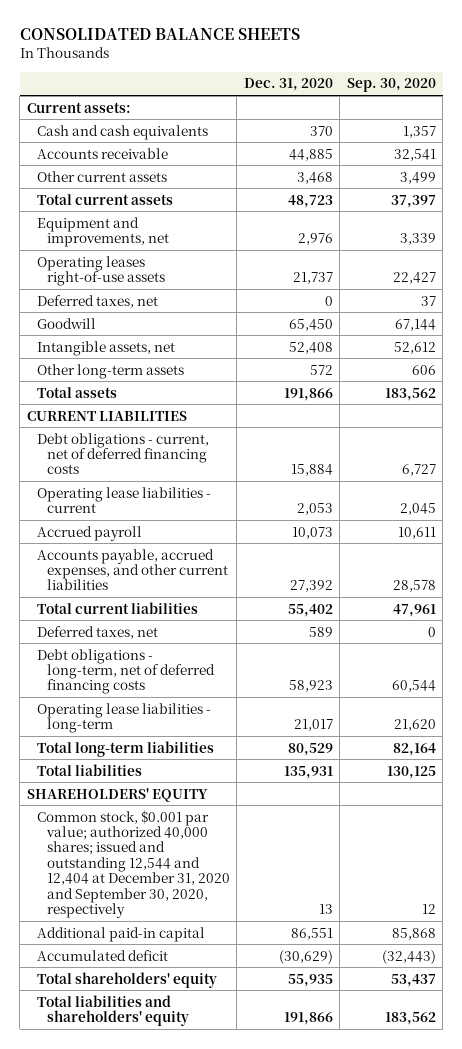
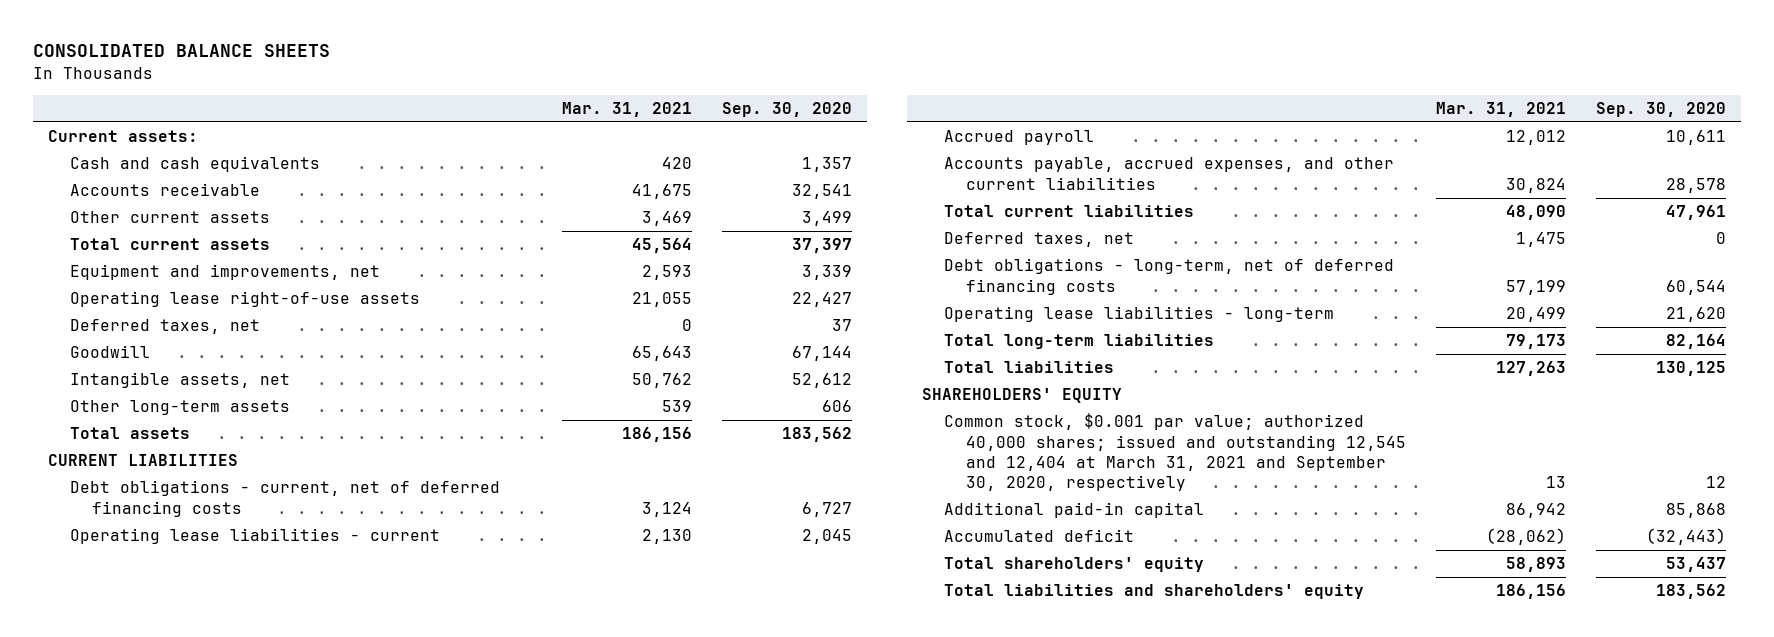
[243,78,333,92] Dec. 31, 2020 -> none
none -> [562,102,693,118] Mar. 31, 2021
[36,255,165,287] Operating leases right-of-use assets -> [69,291,420,308] Operating lease right-of-use assets
[36,809,230,919] Common stock, $0.001 par value; authorized 40,000 shares; issued and outstanding 12,544 and 12,404 at December 31, 2020 and September 30, 2020, respectively -> [943,413,1407,492] Common stock, $0.001 par value; authorized 40,000 shares; issued and outstanding 12,545 and 12,404 at March 31, 2021 and September 30, 2020, respectively

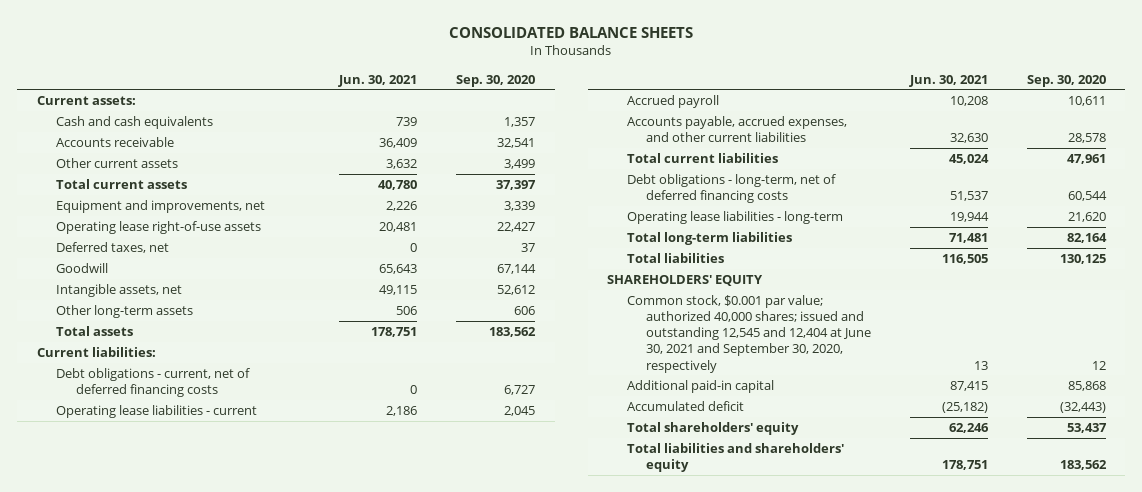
[562,102,693,118] Mar. 31, 2021 -> none
none -> [338,74,418,87] Jun. 30, 2021
[47,454,238,467] CURRENT LIABILITIES -> [36,347,156,358] Current liabilities:
[943,232,1134,248] Deferred taxes, net -> none
[943,413,1407,492] Common stock, $0.001 par value; authorized 40,000 shares; issued and outstanding 12,545 and 12,404 at March 31, 2021 and September 30, 2020, respectively -> [626,295,871,373] Common stock, $0.001 par value; authorized 40,000 shares; issued and outstanding 12,545 and 12,404 at June 30, 2021 and September 30, 2020, respectively

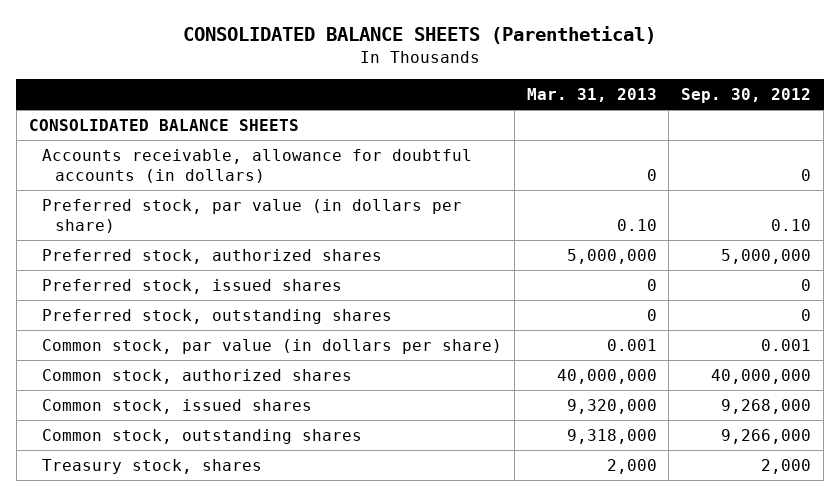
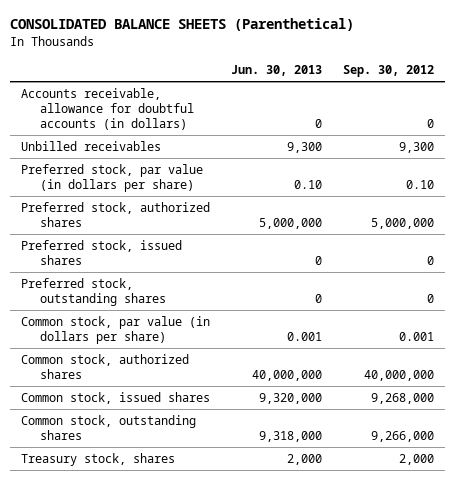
[526,87,657,102] Mar. 31, 2013 -> none
none -> [231,64,323,76] Jun. 30, 2013
[28,118,299,131] CONSOLIDATED BALANCE SHEETS -> none
none -> [20,140,161,151] Unbilled receivables

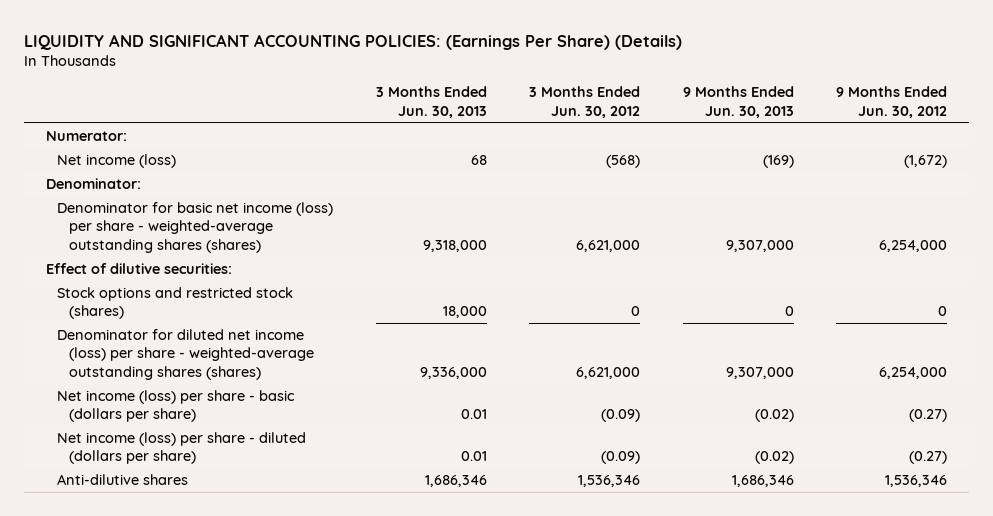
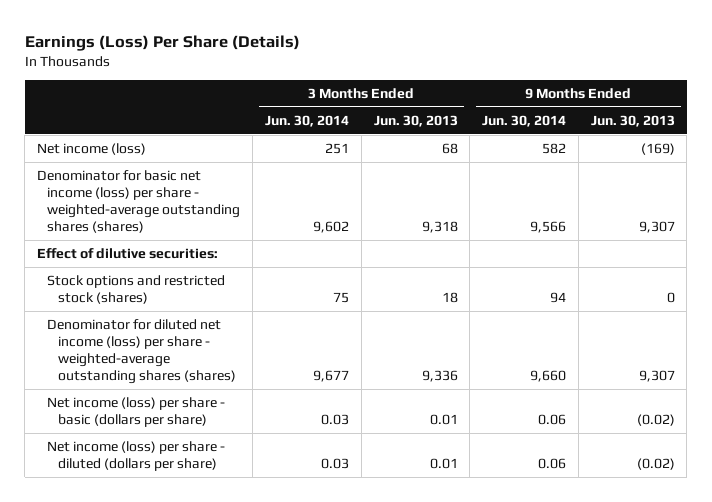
[24,33,683,50] LIQUIDITY AND SIGNIFICANT ACCOUNTING POLICIES: (Earnings Per Share) (Details) -> [24,34,300,51] Earnings (Loss) Per Share (Details)
[529,86,641,118] 3 Months Ended Jun. 30, 2012 -> none
[836,86,948,118] 9 Months Ended Jun. 30, 2012 -> none
none -> [264,114,349,127] Jun. 30, 2014
none -> [482,114,567,127] Jun. 30, 2014
[45,131,127,142] Numerator: -> none
[45,178,141,190] Denominator: -> none
[422,239,487,252] 9,318,000 -> [421,221,458,234] 9,318
[725,239,794,252] 9,307,000 -> [638,221,675,234] 9,307
[442,306,487,319] 18,000 -> [441,292,458,304] 18
[419,366,487,379] 9,336,000 -> [421,370,458,383] 9,336
[725,366,794,379] 9,307,000 -> [638,370,675,383] 9,307
[57,474,189,486] Anti-dilutive shares -> none

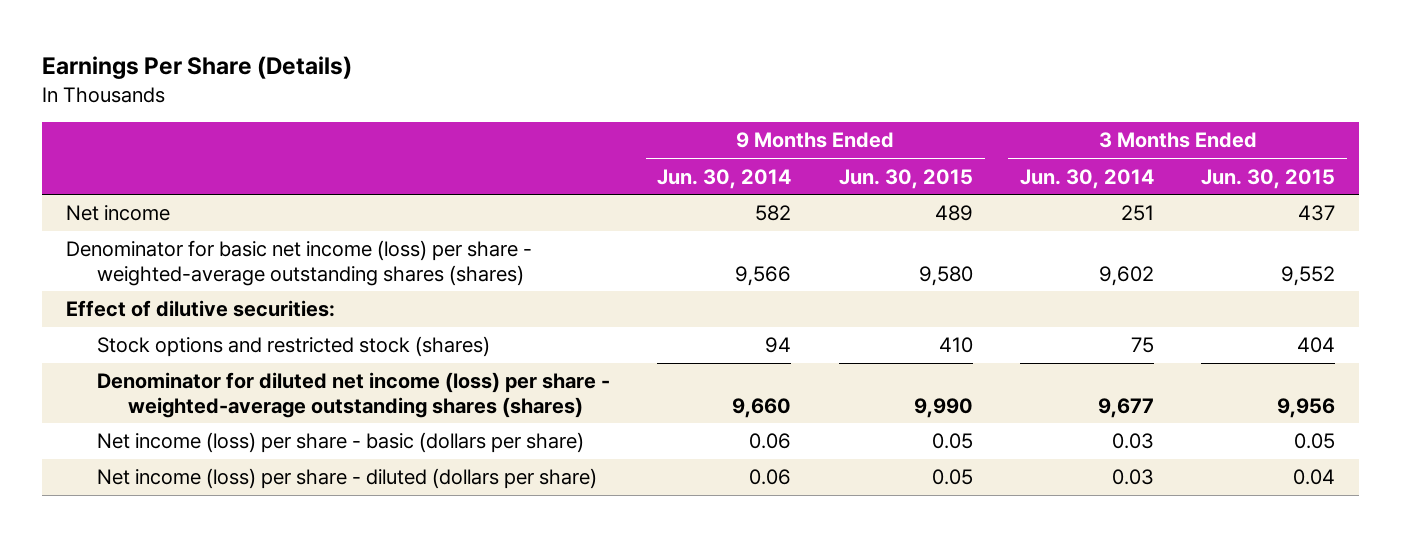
[24,34,300,51] Earnings (Loss) Per Share (Details) -> [42,56,353,80] Earnings Per Share (Details)
[373,114,458,127] Jun. 30, 2013 -> none
[590,114,675,127] Jun. 30, 2013 -> none
none -> [838,168,973,189] Jun. 30, 2015
none -> [1201,168,1336,189] Jun. 30, 2015
[37,143,147,156] Net income (loss) -> [66,205,171,222] Net income

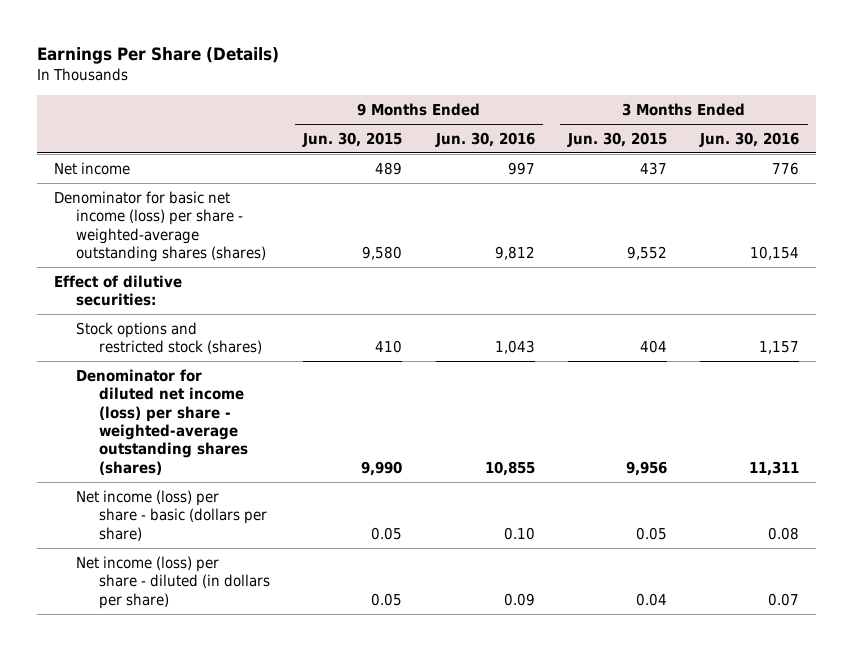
[657,168,792,189] Jun. 30, 2014 -> none
[1019,168,1154,189] Jun. 30, 2014 -> none
none -> [434,131,535,147] Jun. 30, 2016
none -> [699,131,800,147] Jun. 30, 2016
[97,468,598,490] Net income (loss) per share - diluted (dollars per share) -> [76,555,271,609] Net income (loss) per share - diluted (in dollars per share)

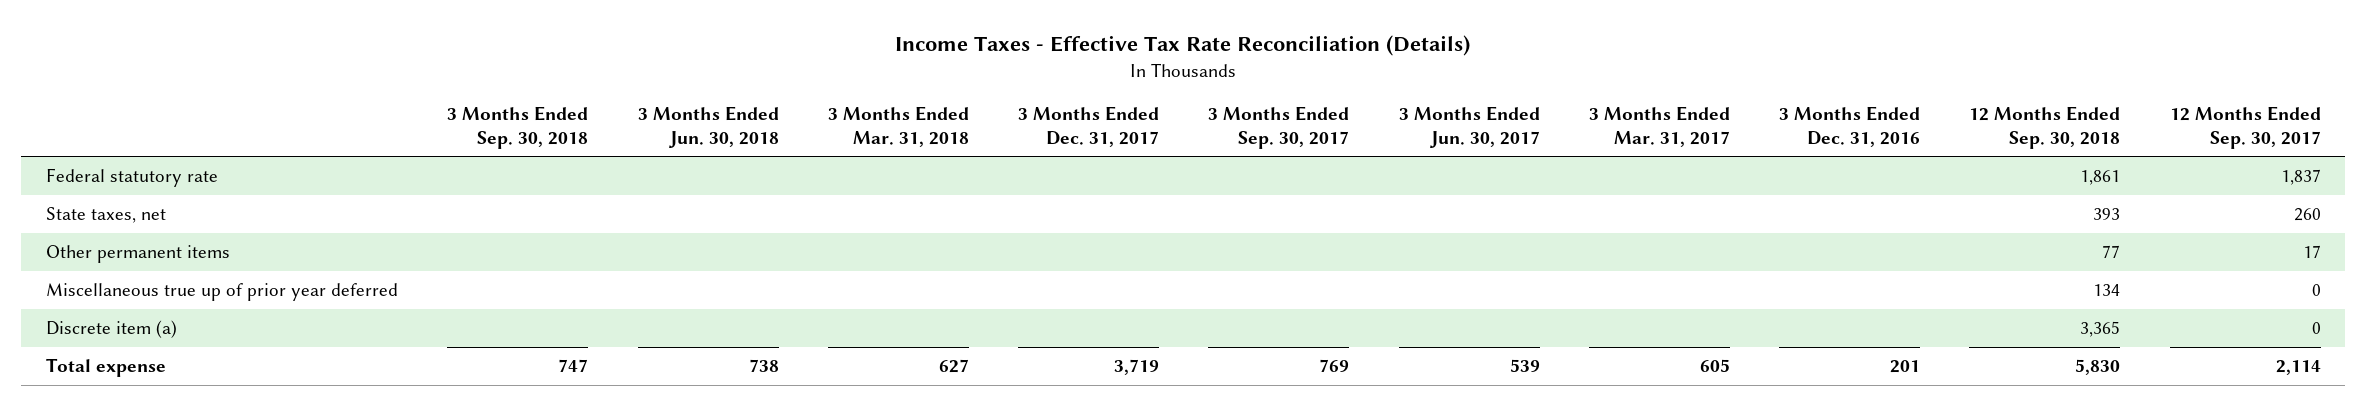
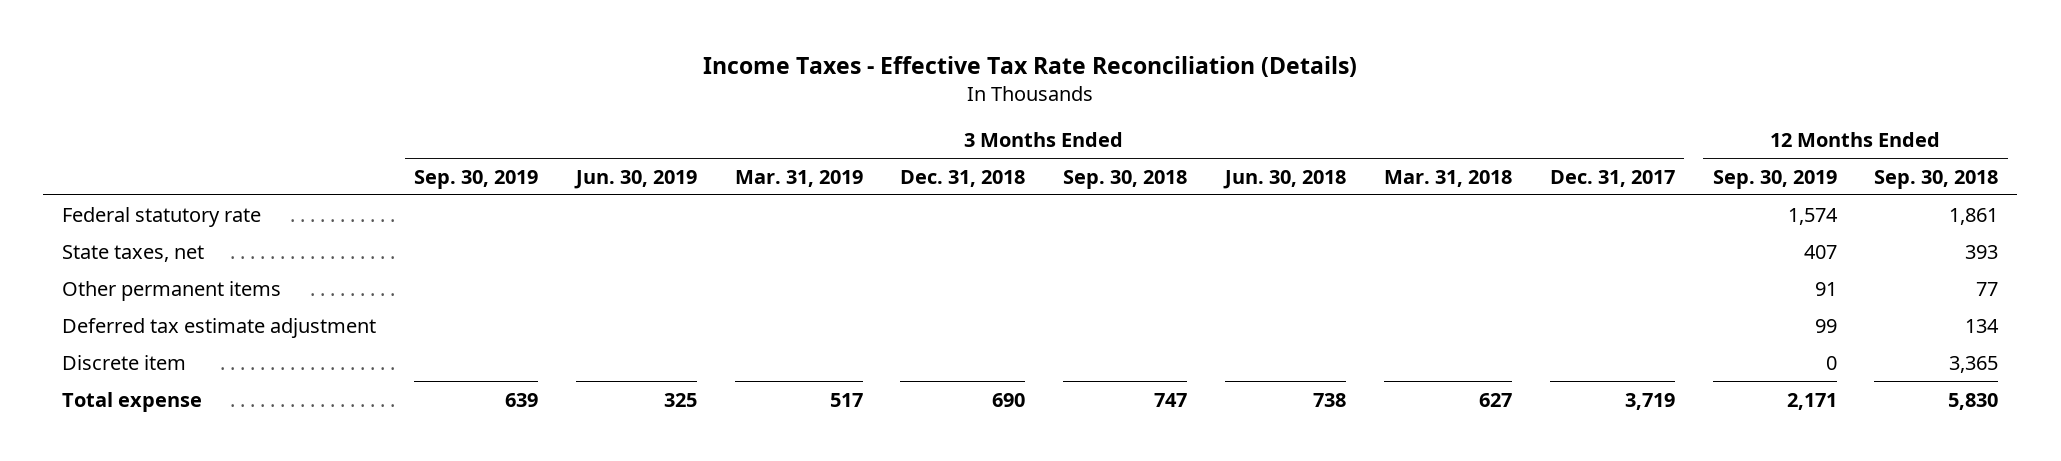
[1208,106,1350,149] 3 Months Ended Sep. 30, 2017 -> none
[1398,106,1540,148] 3 Months Ended Jun. 30, 2017 -> none
[1588,106,1730,147] 3 Months Ended Mar. 31, 2017 -> none
[1779,106,1921,147] 3 Months Ended Dec. 31, 2016 -> none
[2169,106,2321,149] 12 Months Ended Sep. 30, 2017 -> none
none -> [413,169,538,189] Sep. 30, 2019
none -> [573,169,697,189] Jun. 30, 2019
none -> [734,169,863,187] Mar. 31, 2019
none -> [900,169,1026,187] Dec. 31, 2018
none -> [1712,169,1837,189] Sep. 30, 2019
[46,282,399,301] Miscellaneous true up of prior year deferred -> [62,317,377,338] Deferred tax estimate adjustment
[46,319,178,338] Discrete item (a) -> [62,354,187,370] Discrete item

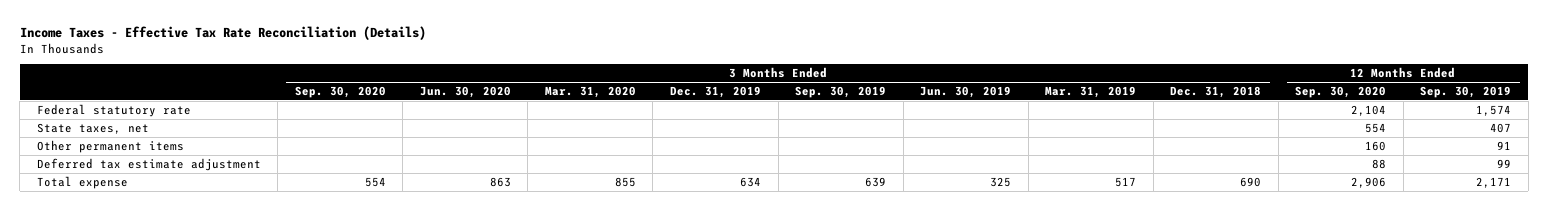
[1063,169,1188,189] Sep. 30, 2018 -> none
[1223,169,1347,189] Jun. 30, 2018 -> none
[1383,169,1512,187] Mar. 31, 2018 -> none
[1549,169,1675,187] Dec. 31, 2017 -> none
[1874,169,1999,189] Sep. 30, 2018 -> none
none -> [294,85,386,98] Sep. 30, 2020
none -> [419,85,511,98] Jun. 30, 2020
none -> [544,85,636,98] Mar. 31, 2020
none -> [669,85,761,98] Dec. 31, 2019
none -> [1295,85,1387,98] Sep. 30, 2020
[62,354,187,370] Discrete item -> none

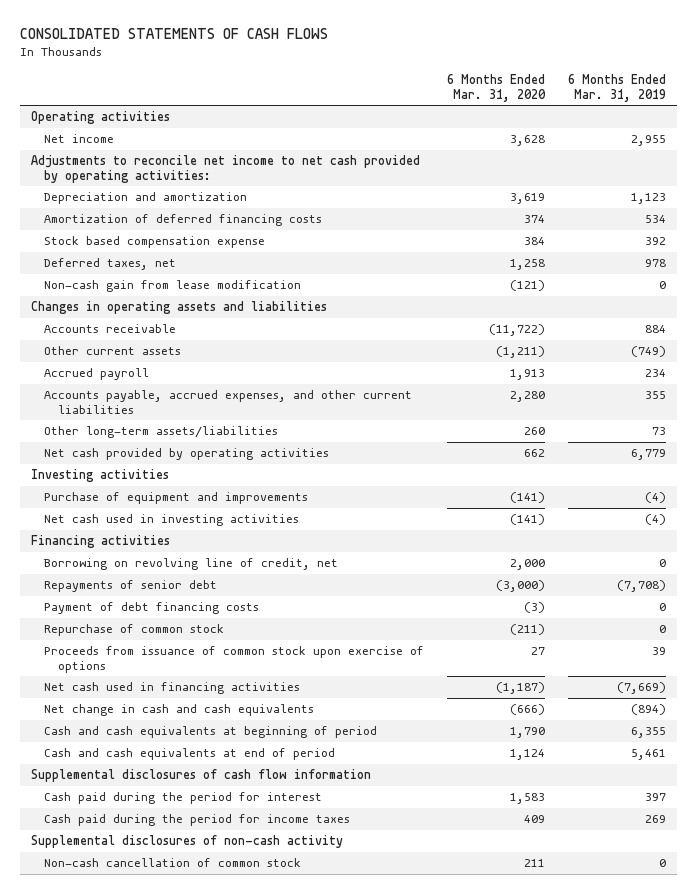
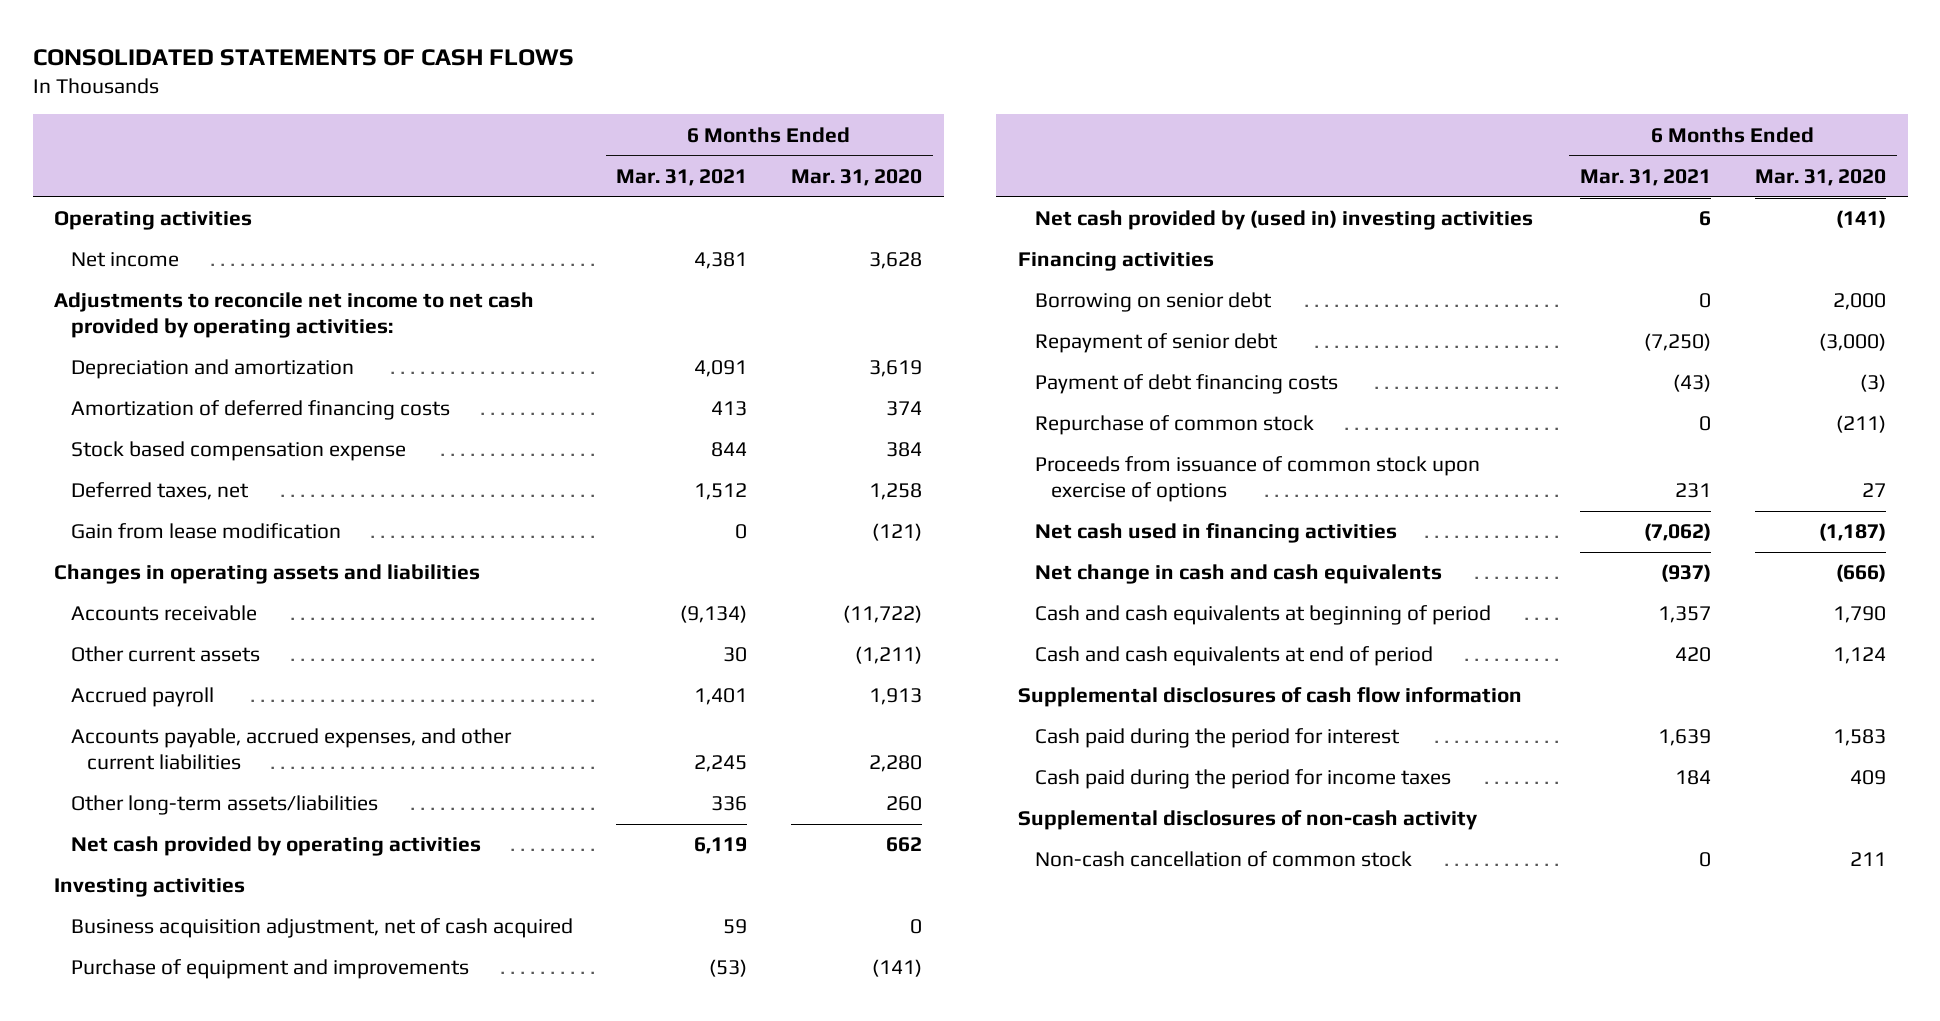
[567,74,666,102] 6 Months Ended Mar. 31, 2019 -> none
none -> [616,168,748,186] Mar. 31, 2021
[44,280,302,293] Non-cash gain from lease modification -> [70,523,341,540] Gain from lease modification
none -> [70,918,573,939] Business acquisition adjustment, net of cash acquired
[44,514,300,527] Net cash used in investing activities -> [1034,210,1533,231] Net cash provided by (used in) investing activities
[44,558,339,571] Borrowing on revolving line of credit, net -> [1034,292,1272,313] Borrowing on senior debt
[44,580,218,593] Repayments of senior debt -> [1034,333,1278,354] Repayment of senior debt

